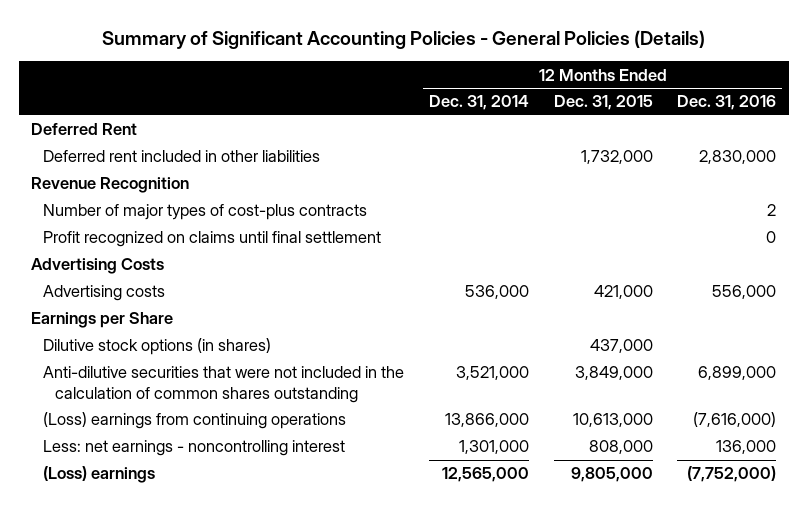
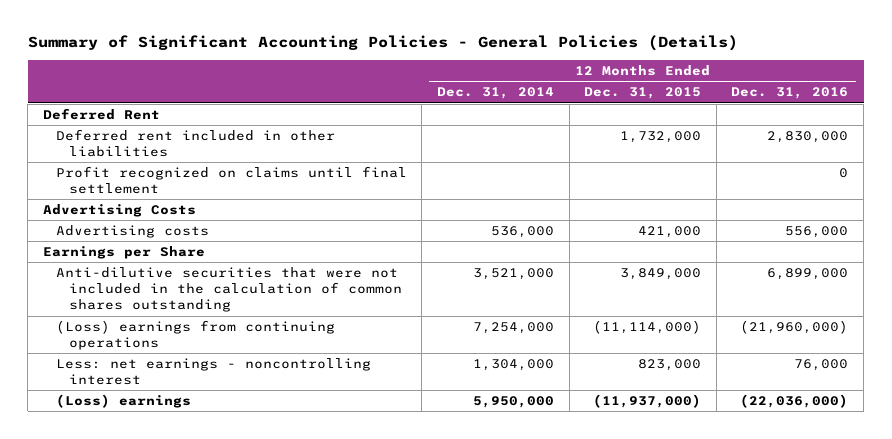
[31,177,190,194] Revenue Recognition -> none
[43,204,368,221] Number of major types of cost-plus contracts -> none
[43,338,272,356] Dilutive stock options (in shares) -> none
[444,413,529,428] 13,866,000 -> [473,322,555,335] 7,254,000
[572,413,653,428] 10,613,000 -> [593,320,702,335] (11,114,000)
[693,412,777,428] (7,616,000) -> [740,320,849,335] (21,960,000)
[458,440,529,455] 1,301,000 -> [473,359,555,372] 1,304,000
[588,440,653,455] 808,000 -> [638,359,702,372] 823,000
[716,440,777,455] 136,000 -> [794,359,849,372] 76,000
[441,467,529,483] 12,565,000 -> [473,396,555,409] 5,950,000
[570,467,653,483] 9,805,000 -> [593,394,702,409] (11,937,000)
[687,466,777,483] (7,752,000) -> [740,394,849,409] (22,036,000)

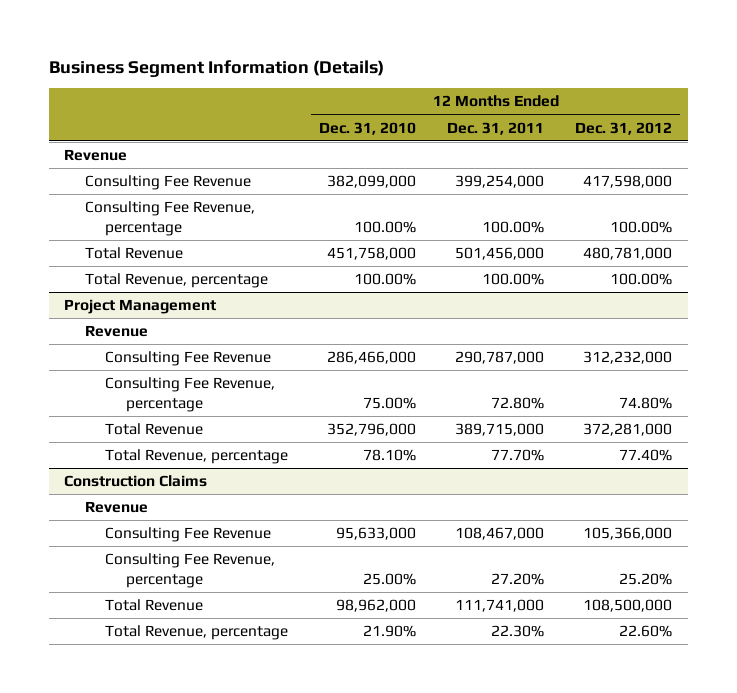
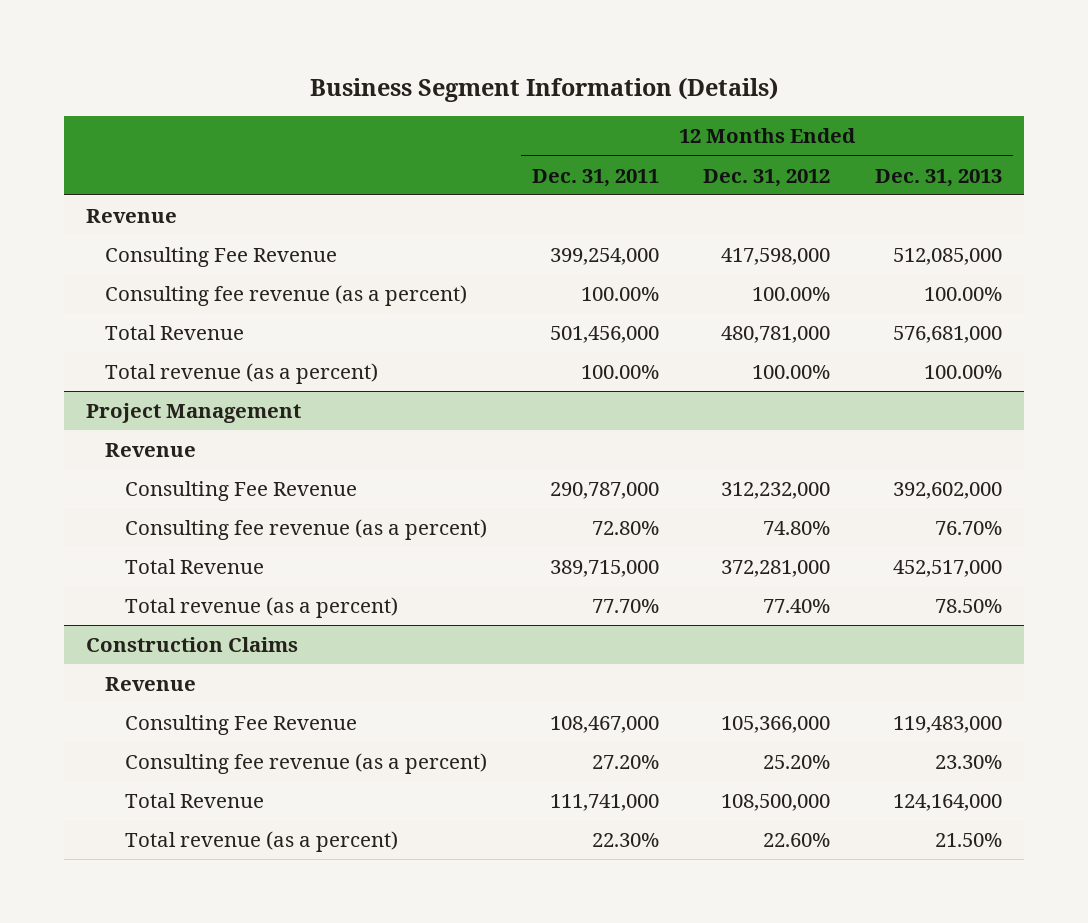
[319,121,417,135] Dec. 31, 2010 -> none
none -> [874,168,1002,187] Dec. 31, 2013
[84,201,255,236] Consulting Fee Revenue, percentage -> [105,285,468,307] Consulting fee revenue (as a percent)
[84,273,268,289] Total Revenue, percentage -> [105,363,379,385] Total revenue (as a percent)
[105,377,276,412] Consulting Fee Revenue, percentage -> [125,519,488,541] Consulting fee revenue (as a percent)
[105,449,289,465] Total Revenue, percentage -> [125,597,399,619] Total revenue (as a percent)
[105,553,276,588] Consulting Fee Revenue, percentage -> [125,753,488,775] Consulting fee revenue (as a percent)
[105,625,289,641] Total Revenue, percentage -> [125,831,399,853] Total revenue (as a percent)

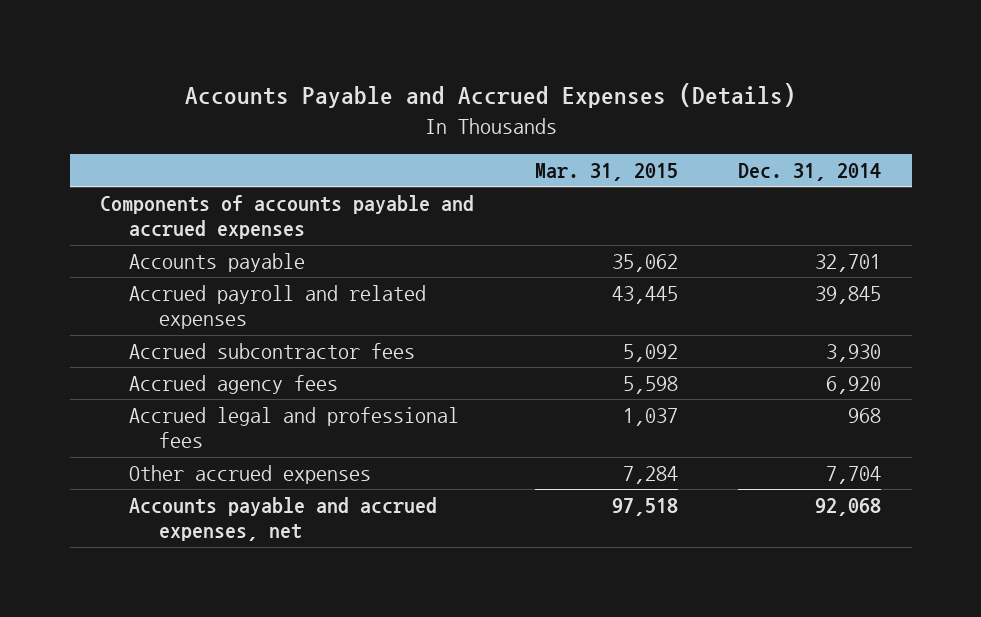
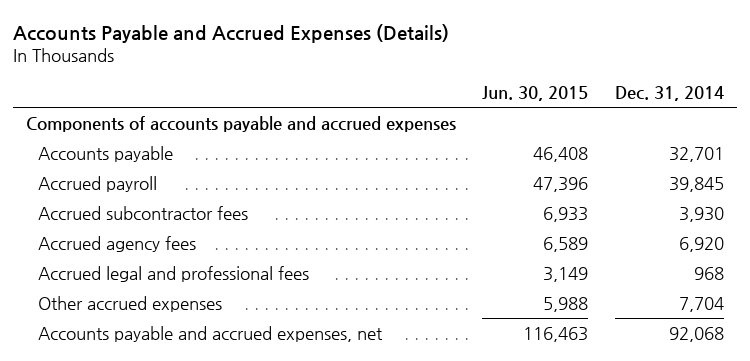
[534,163,678,182] Mar. 31, 2015 -> none
none -> [482,86,589,102] Jun. 30, 2015
[129,284,427,330] Accrued payroll and related expenses -> [37,175,157,192] Accrued payroll

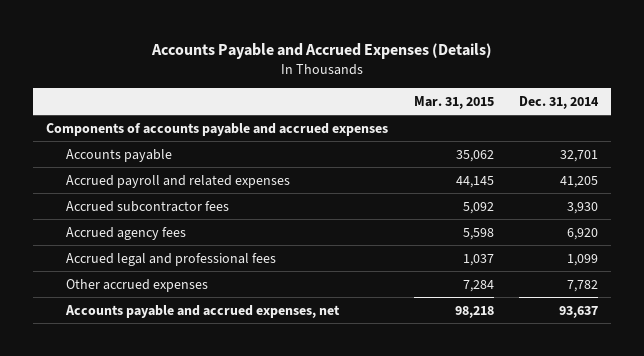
[482,86,589,102] Jun. 30, 2015 -> none
none -> [413,95,494,109] Mar. 31, 2015
[37,175,157,192] Accrued payroll -> [65,174,290,188] Accrued payroll and related expenses
[668,176,724,192] 39,845 -> [560,175,599,188] 41,205
[693,266,724,280] 968 -> [567,253,599,266] 1,099
[678,296,724,312] 7,704 -> [567,279,599,292] 7,782
[668,326,724,342] 92,068 -> [559,305,599,318] 93,637

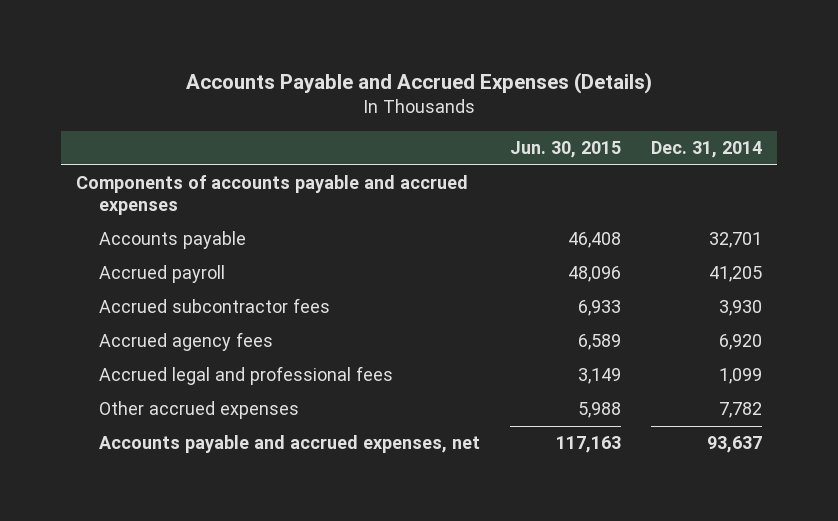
[413,95,494,109] Mar. 31, 2015 -> none
none -> [510,141,622,159] Jun. 30, 2015
[65,174,290,188] Accrued payroll and related expenses -> [99,265,226,284] Accrued payroll

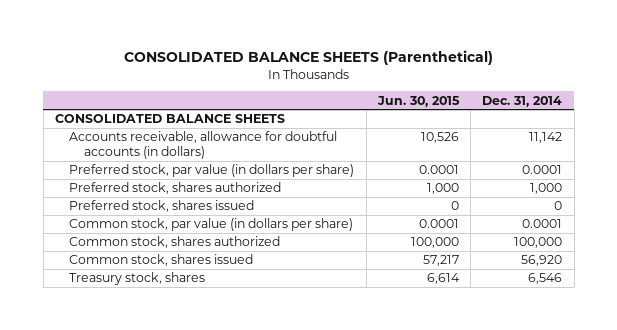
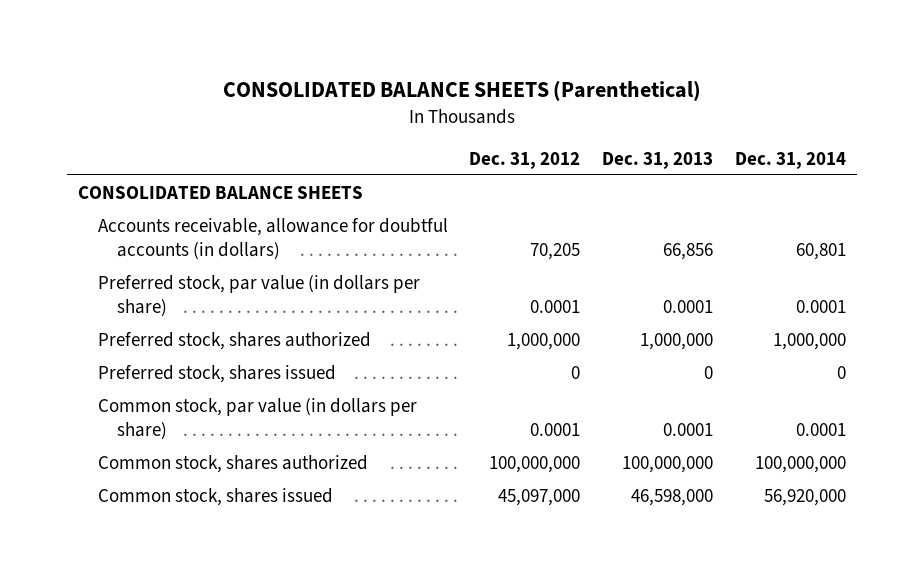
[376,95,460,107] Jun. 30, 2015 -> none
none -> [469,151,581,169] Dec. 31, 2012
none -> [602,151,714,169] Dec. 31, 2013
[529,132,563,144] 11,142 -> [795,243,846,261] 60,801
[530,183,563,195] 1,000 -> [772,332,846,350] 1,000,000
[69,272,206,286] Treasury stock, shares -> none
[514,237,563,249] 100,000 -> [754,455,846,473] 100,000,000
[521,255,563,267] 56,920 -> [763,488,846,506] 56,920,000

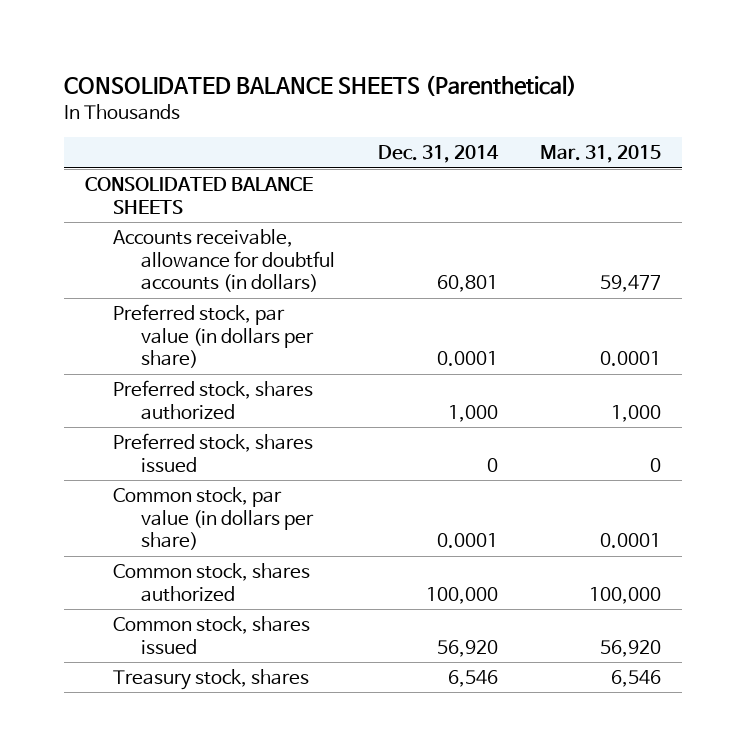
[469,151,581,169] Dec. 31, 2012 -> none
[602,151,714,169] Dec. 31, 2013 -> none
none -> [539,145,661,164] Mar. 31, 2015
[772,332,846,350] 1,000,000 -> [447,404,498,422] 1,000
[754,455,846,473] 100,000,000 -> [425,586,498,604] 100,000
[763,488,846,506] 56,920,000 -> [436,639,498,657] 56,920
none -> [113,669,310,691] Treasury stock, shares

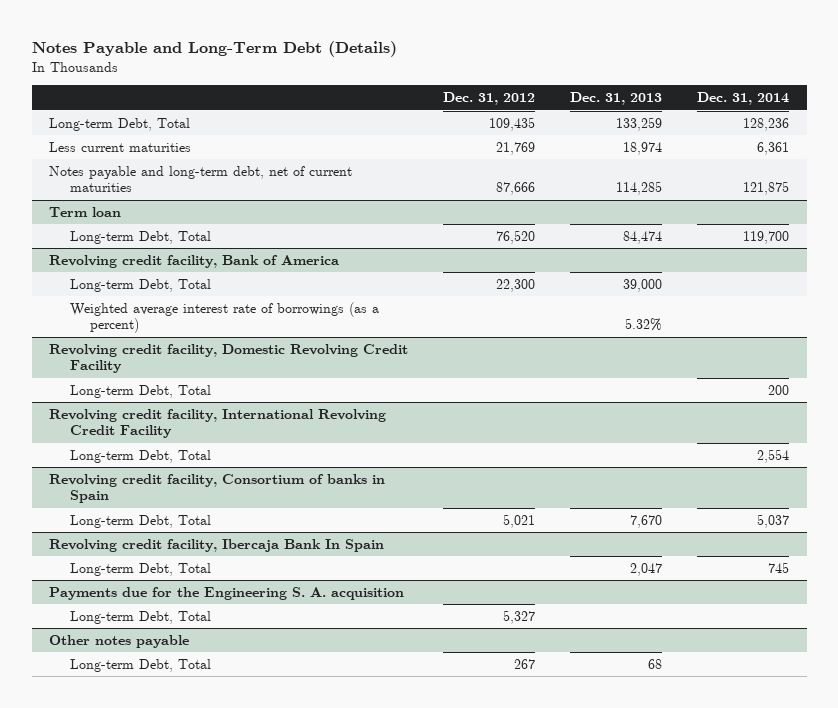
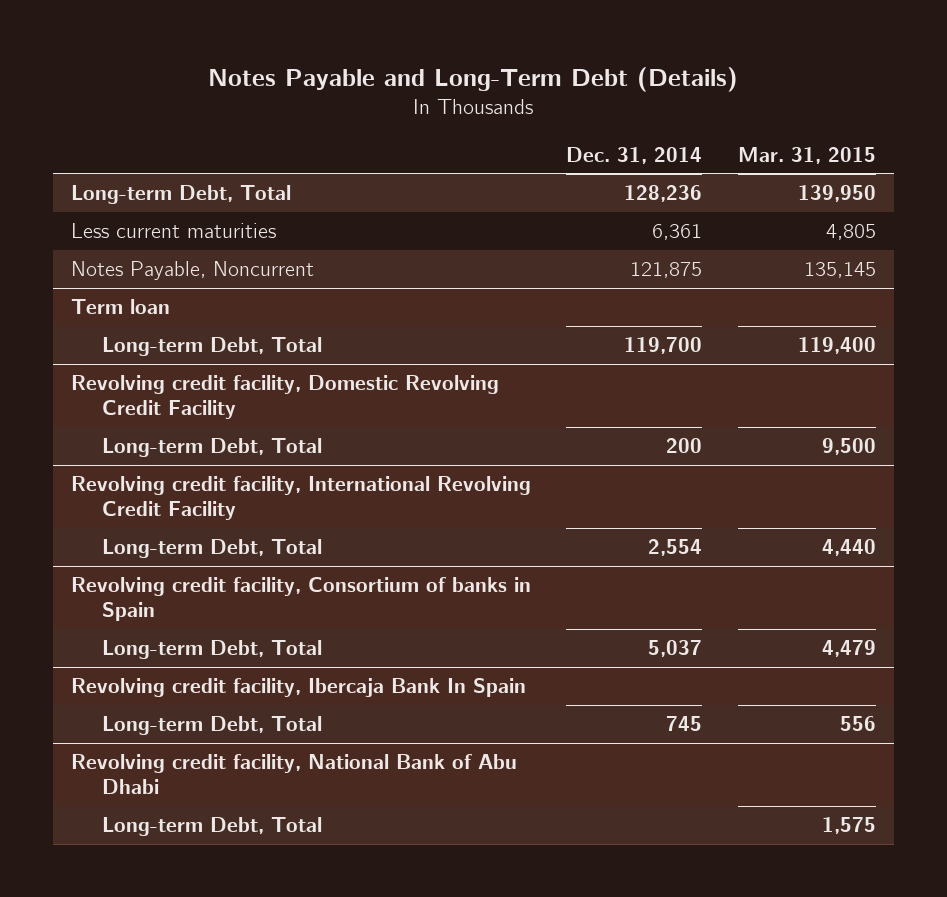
[443,92,536,106] Dec. 31, 2012 -> none
[570,92,663,106] Dec. 31, 2013 -> none
none -> [737,146,876,164] Mar. 31, 2015
[49,165,353,193] Notes payable and long-term debt, net of current maturities -> [70,261,314,281] Notes Payable, Noncurrent
[49,254,340,268] Revolving credit facility, Bank of America -> none
[69,278,211,292] Long-term Debt, Total -> none
[69,301,379,334] Weighted average interest rate of borrowings (as a percent) -> none
[49,586,405,600] Payments due for the Engineering S. A. acquisition -> none
[69,610,211,624] Long-term Debt, Total -> none
[49,634,190,648] Other notes payable -> none
none -> [70,754,517,795] Revolving credit facility, National Bank of Abu Dhabi

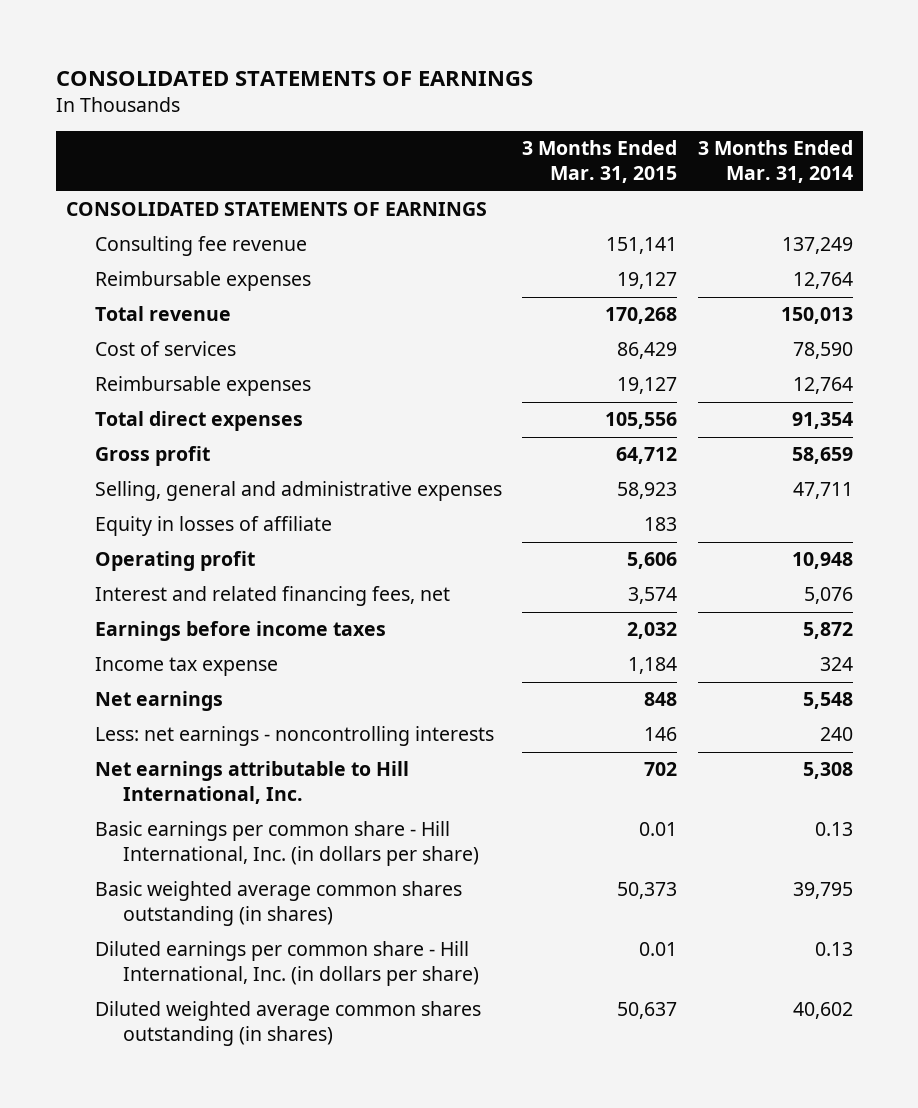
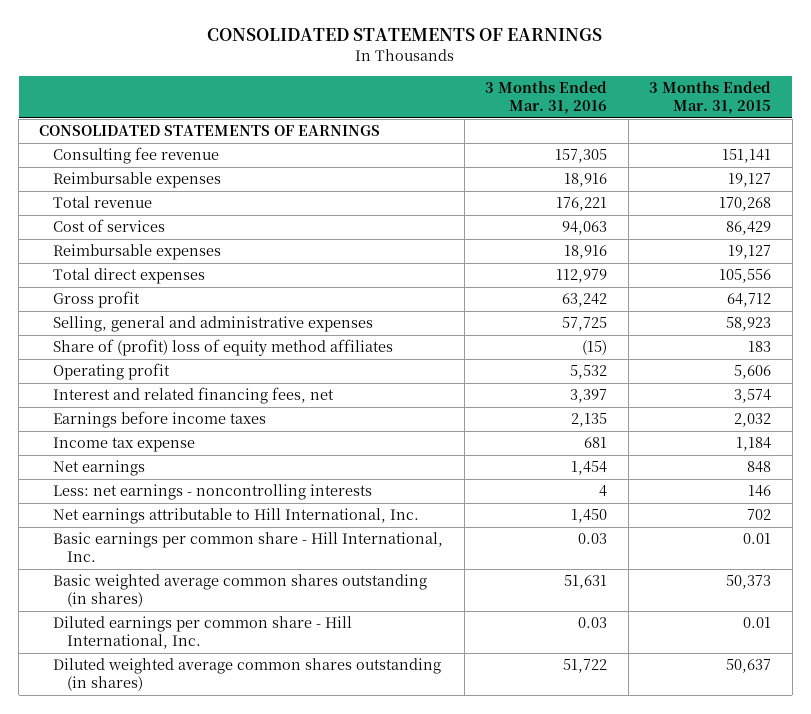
[697,140,853,183] 3 Months Ended Mar. 31, 2014 -> none
none -> [485,81,608,115] 3 Months Ended Mar. 31, 2016
[94,516,332,537] Equity in losses of affiliate -> [53,339,394,357] Share of (profit) loss of equity method affiliates
[94,821,480,866] Basic earnings per common share - Hill International, Inc. (in dollars per share) -> [53,532,444,563] Basic earnings per common share - Hill International, Inc.
[94,941,480,986] Diluted earnings per common share - Hill International, Inc. (in dollars per share) -> [53,616,353,650] Diluted earnings per common share - Hill International, Inc.

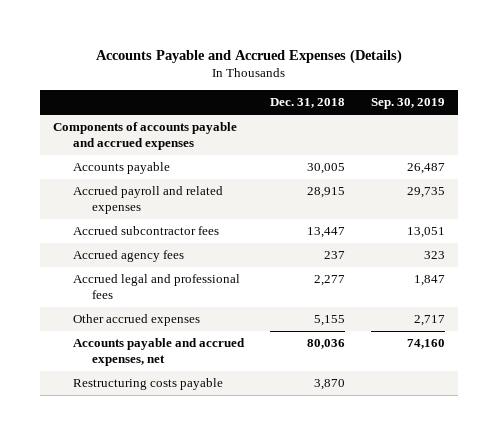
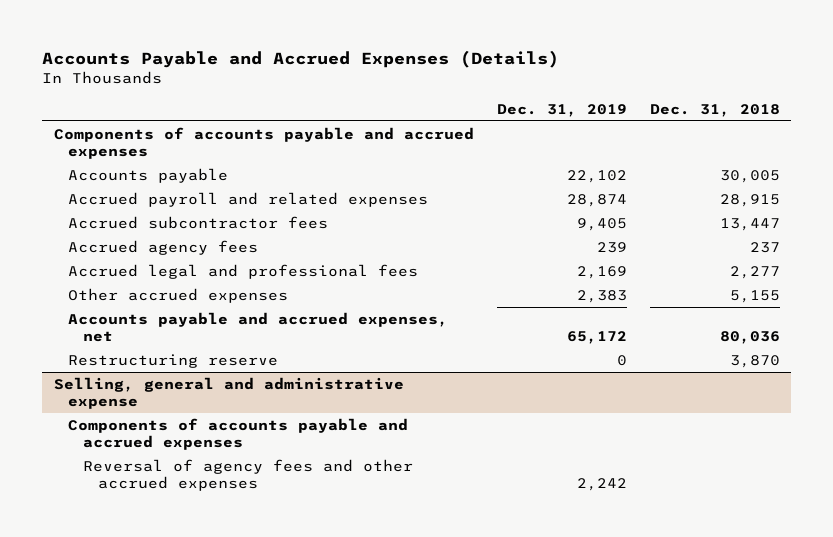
[370,98,445,110] Sep. 30, 2019 -> none
none -> [496,103,627,117] Dec. 31, 2019
[72,378,223,391] Restructuring costs payable -> [68,354,279,369] Restructuring reserve
none -> [53,377,404,410] Selling, general and administrative expense
none -> [68,418,409,451] Components of accounts payable and accrued expenses
none -> [83,459,414,492] Reversal of agency fees and other accrued expenses

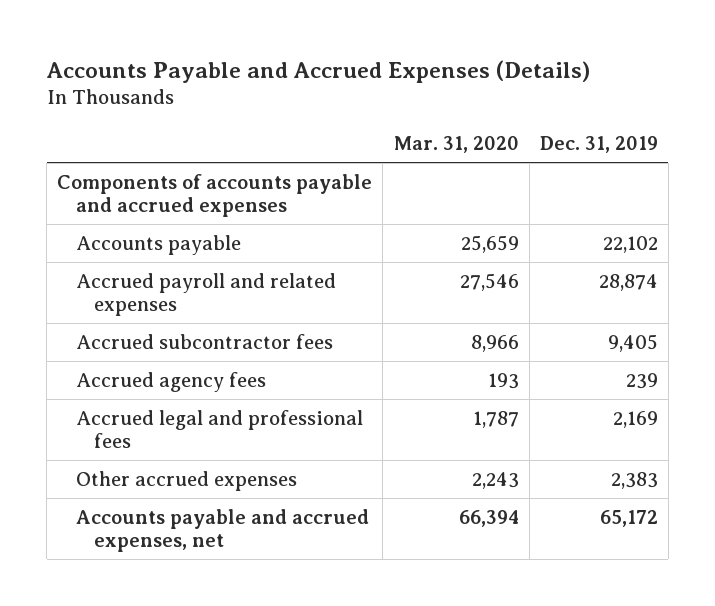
[649,103,780,117] Dec. 31, 2018 -> none
none -> [393,135,519,153] Mar. 31, 2020
[68,354,279,369] Restructuring reserve -> none
[53,377,404,410] Selling, general and administrative expense -> none
[68,418,409,451] Components of accounts payable and accrued expenses -> none
[83,459,414,492] Reversal of agency fees and other accrued expenses -> none

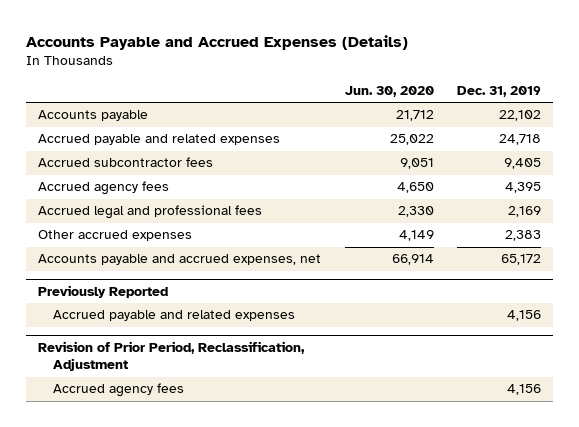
[393,135,519,153] Mar. 31, 2020 -> none
none -> [344,85,434,97] Jun. 30, 2020
[57,173,373,218] Components of accounts payable and accrued expenses -> none
[75,272,336,317] Accrued payroll and related expenses -> [38,134,281,146] Accrued payable and related expenses
[598,273,658,291] 28,874 -> [498,134,541,146] 24,718
[625,372,658,389] 239 -> [504,182,541,194] 4,395
none -> [38,285,169,299] Previously Reported
none -> [53,310,296,322] Accrued payable and related expenses
none -> [38,341,306,372] Revision of Prior Period, Reclassification, Adjustment
none -> [53,383,185,398] Accrued agency fees

